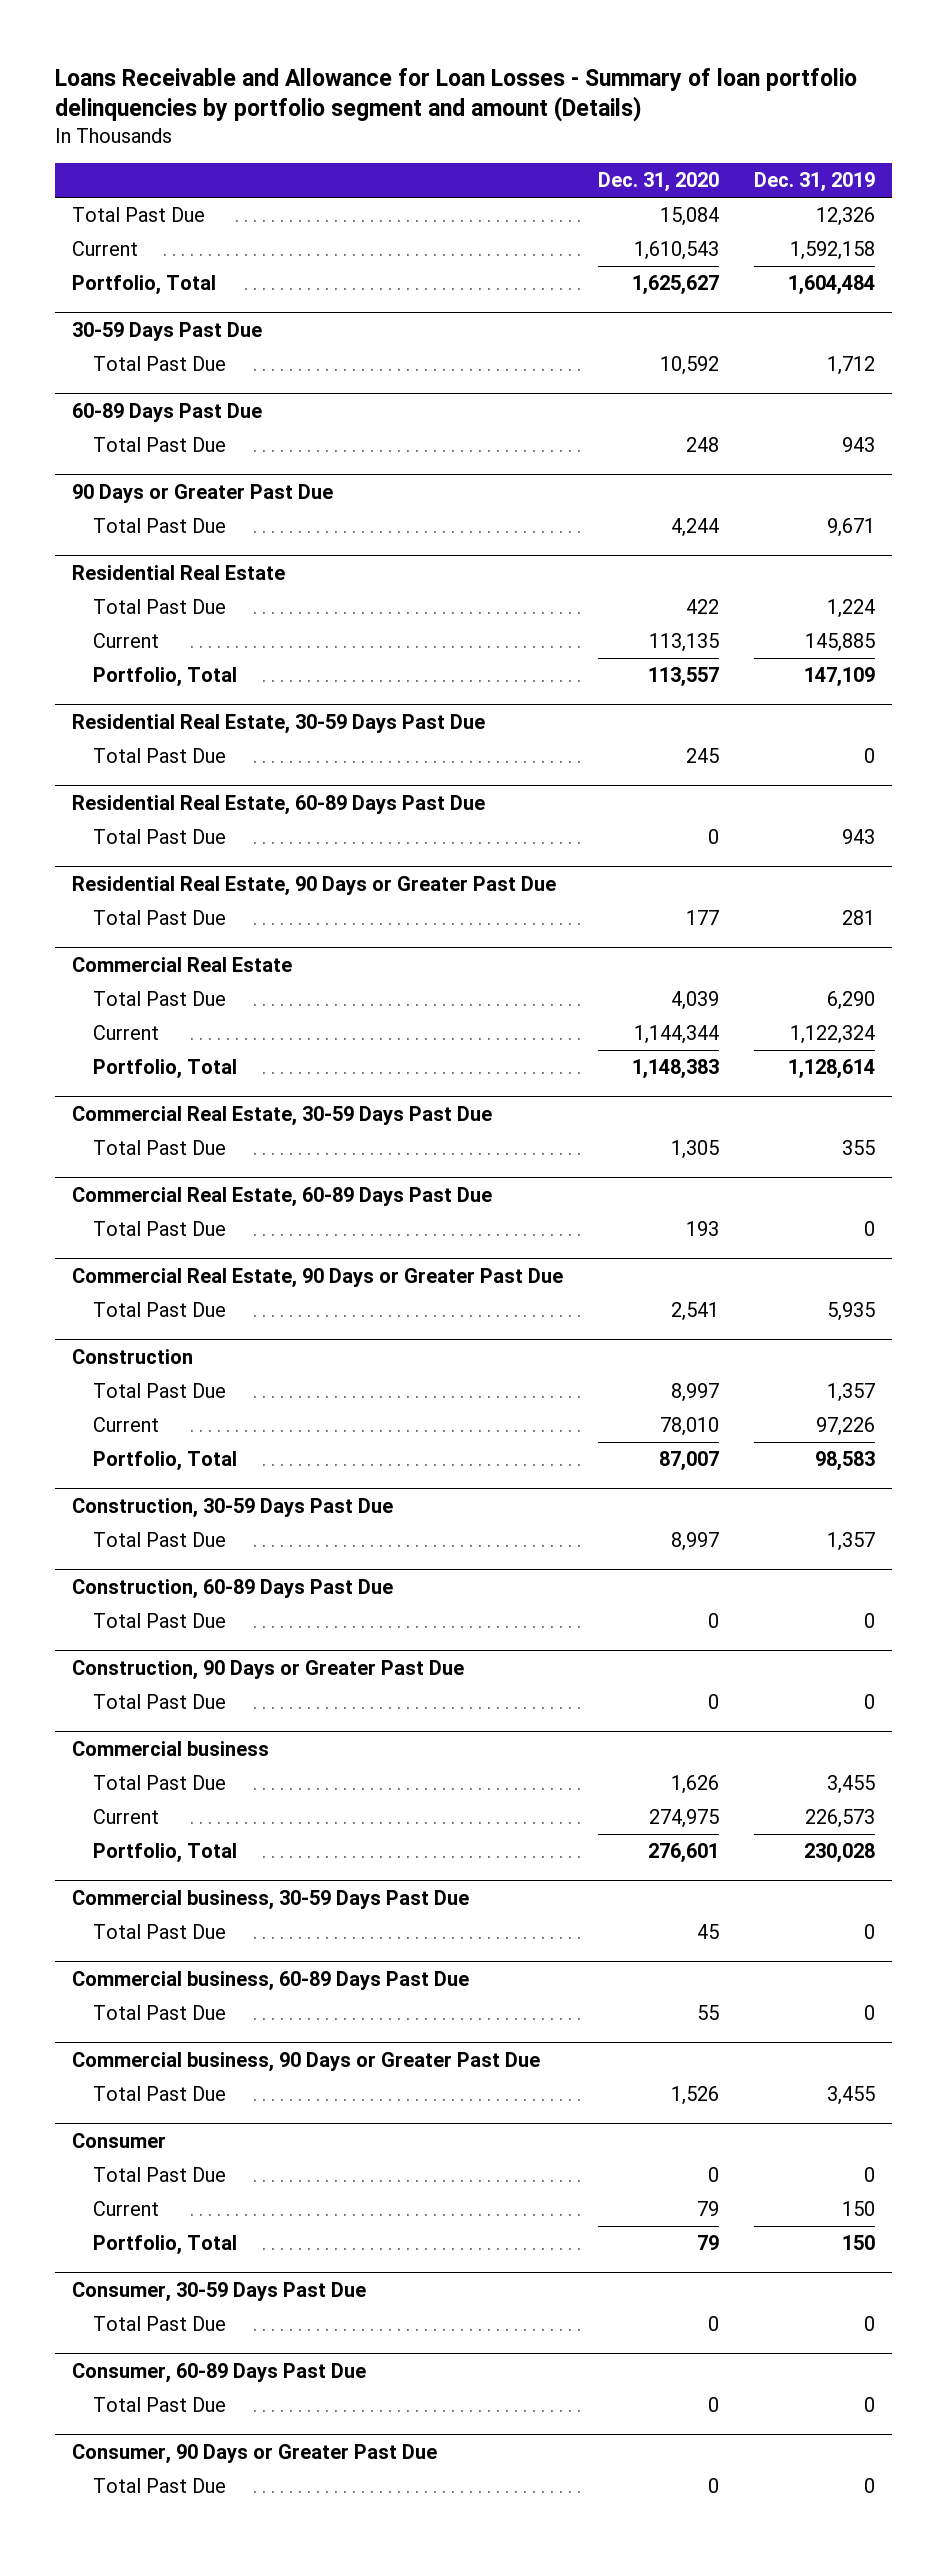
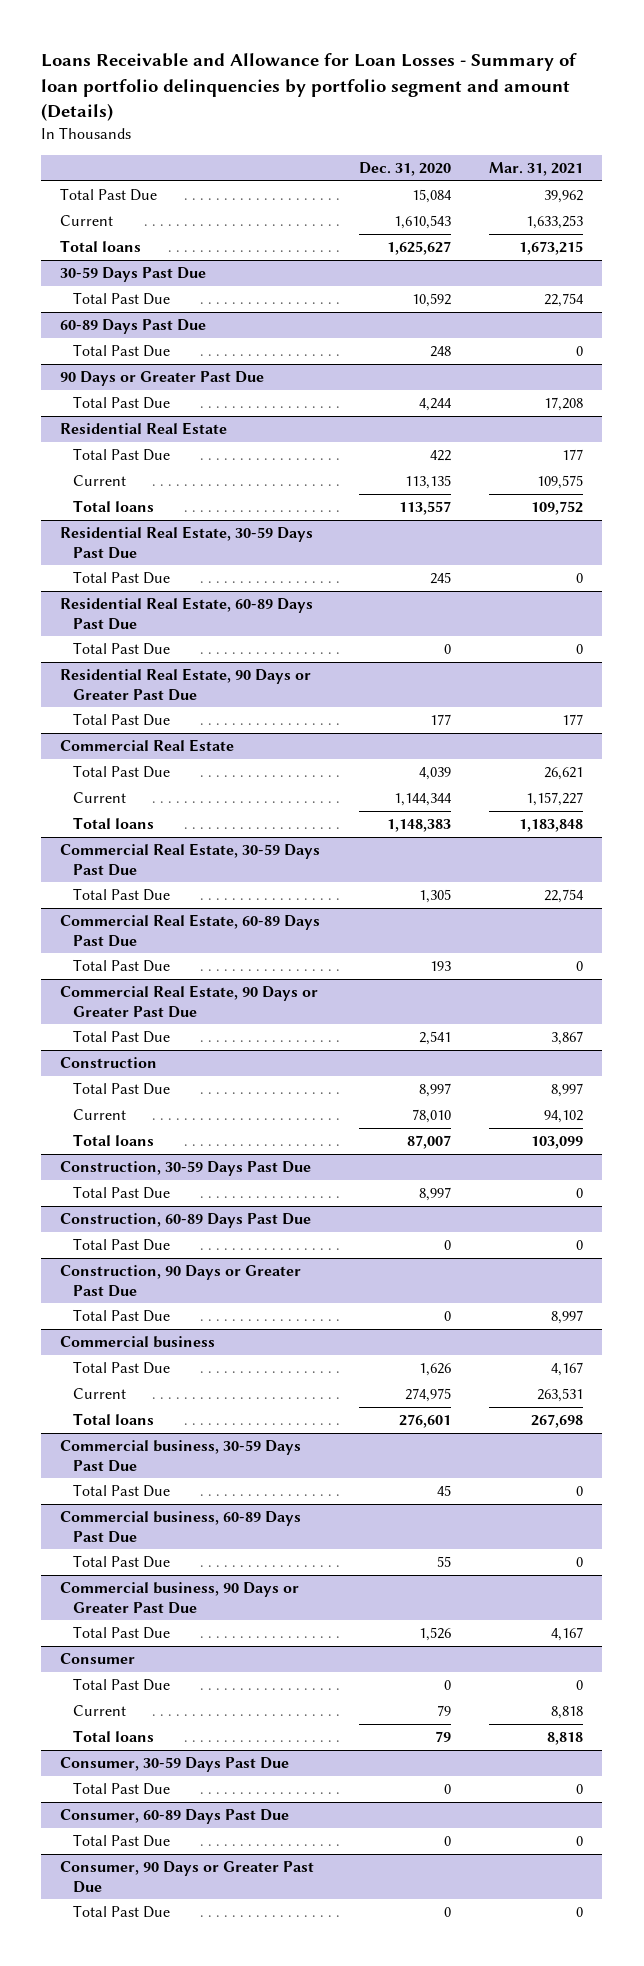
[754,172,876,193] Dec. 31, 2019 -> none
none -> [489,162,584,177] Mar. 31, 2021
[72,275,217,296] Portfolio, Total -> [60,240,142,253] Total loans
[93,667,238,688] Portfolio, Total -> [73,500,155,513] Total loans
[93,1059,238,1080] Portfolio, Total -> [73,817,155,830] Total loans
[93,1451,238,1472] Portfolio, Total -> [73,1134,155,1147] Total loans
[93,1843,238,1864] Portfolio, Total -> [73,1413,155,1426] Total loans
[93,2235,238,2256] Portfolio, Total -> [73,1730,155,1743] Total loans

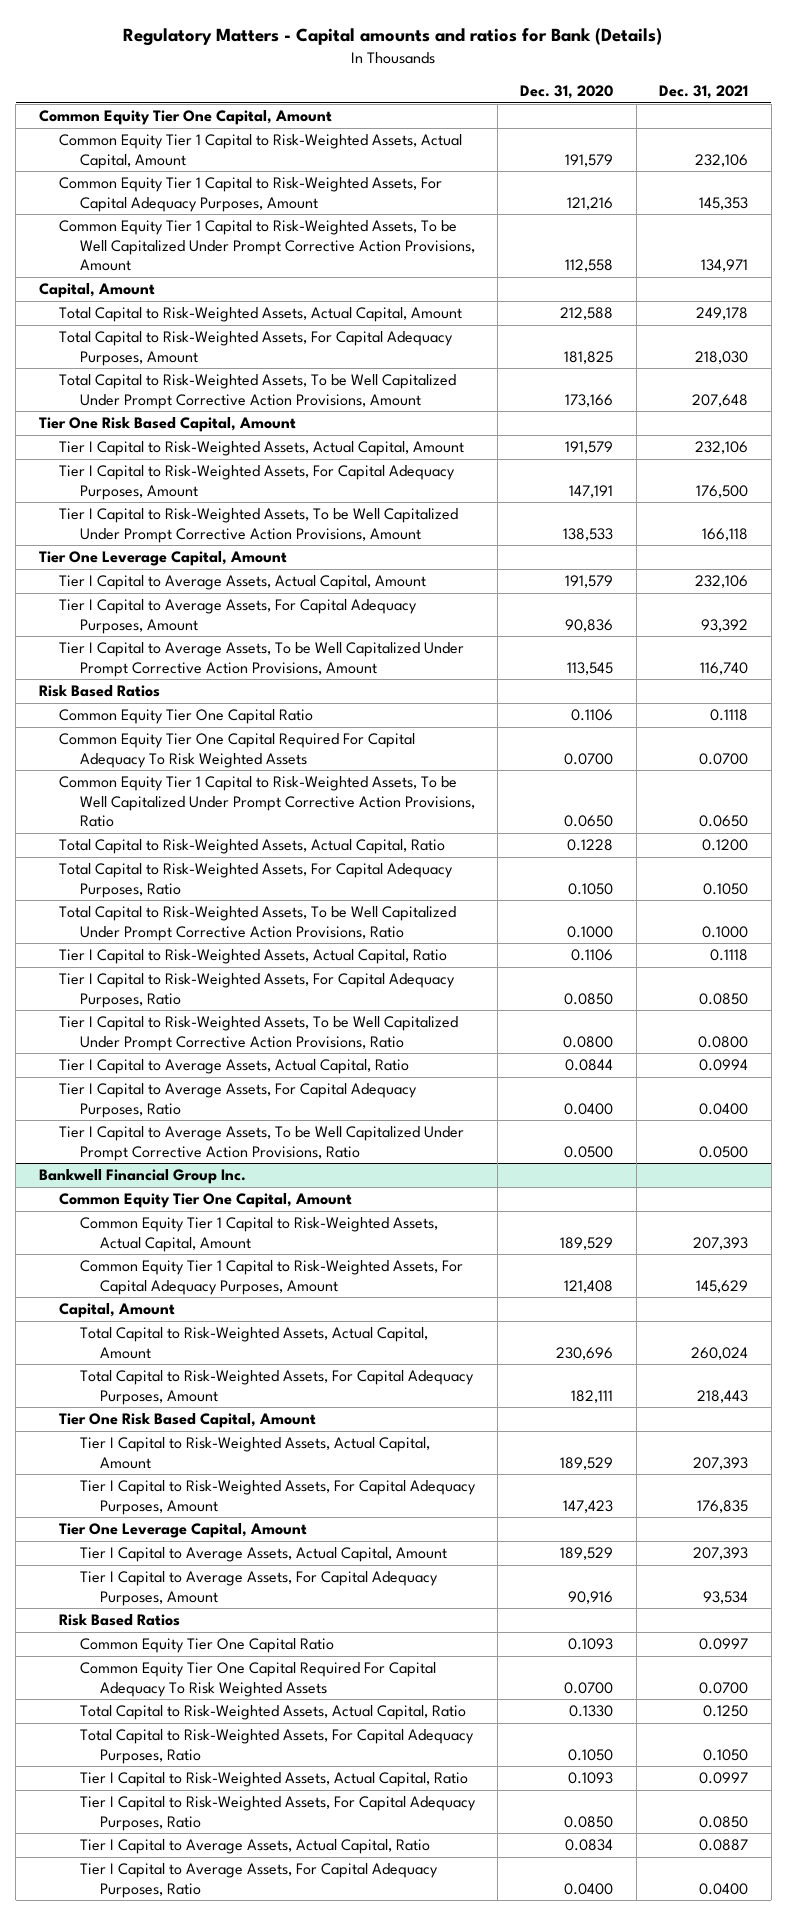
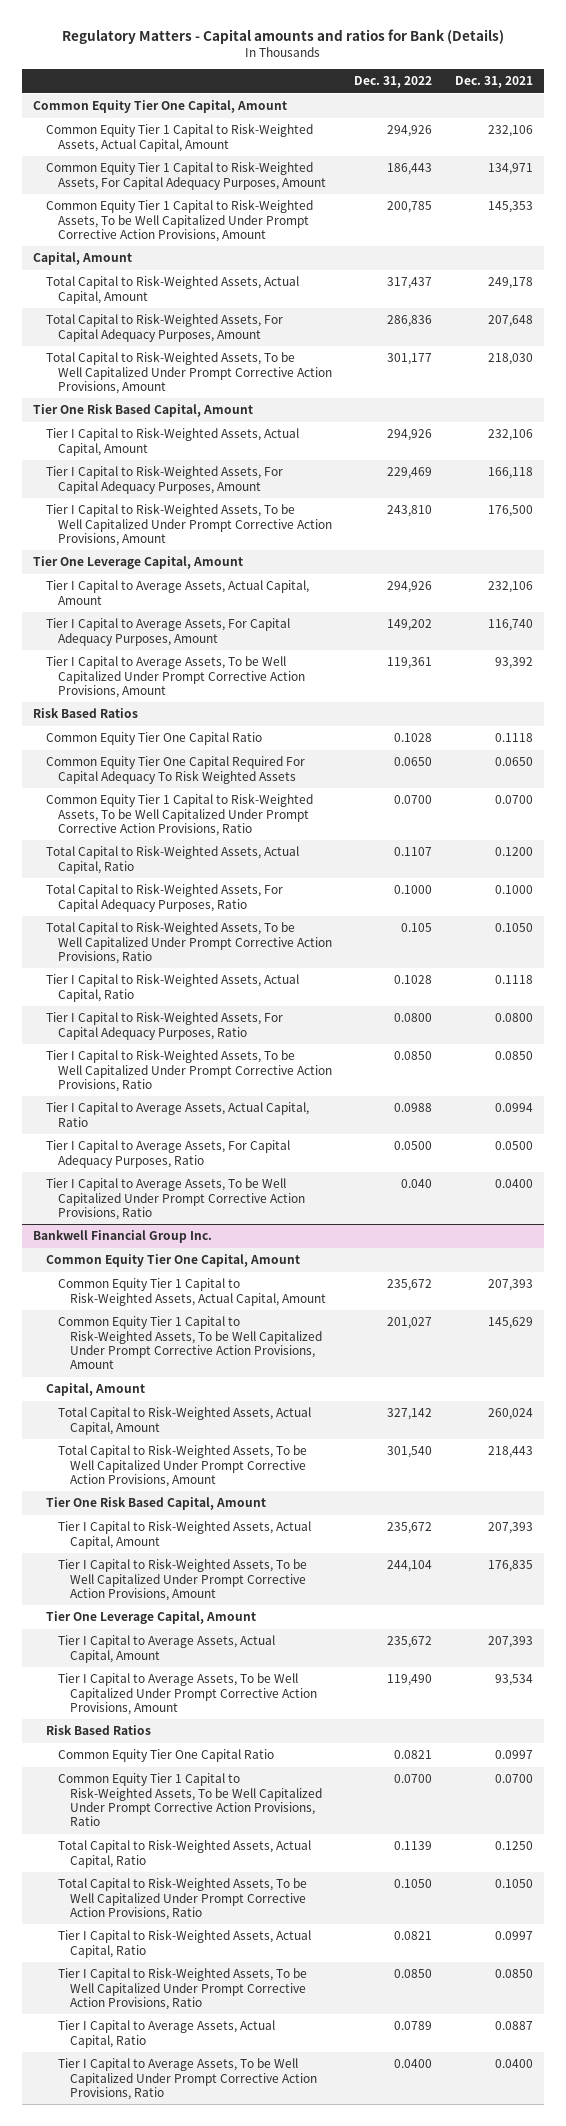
[520,85,614,100] Dec. 31, 2020 -> none
none -> [354,76,433,89] Dec. 31, 2022
[699,196,749,210] 145,353 -> [487,163,533,176] 134,971
[701,259,749,273] 134,971 -> [487,201,533,214] 145,353
[695,350,749,364] 218,030 -> [487,315,533,328] 207,648
[692,393,749,407] 207,648 -> [487,353,533,366] 218,030
[696,484,749,498] 176,500 -> [487,467,533,480] 166,118
[702,527,749,541] 166,118 -> [487,505,533,518] 176,500
[701,618,749,632] 93,392 -> [487,619,533,632] 116,740
[700,661,749,675] 116,740 -> [494,657,533,670] 93,392
[699,752,749,765] 0.0700 -> [494,757,533,767] 0.0650
[699,815,749,828] 0.0650 -> [494,795,533,805] 0.0700
[703,882,749,895] 0.1050 -> [494,885,533,895] 0.1000
[702,925,749,938] 0.1000 -> [494,923,533,933] 0.1050
[699,992,749,1005] 0.0850 -> [494,1013,533,1023] 0.0800
[698,1035,749,1048] 0.0800 -> [494,1051,533,1061] 0.0850
[699,1102,749,1115] 0.0400 -> [494,1141,533,1151] 0.0500
[699,1145,749,1158] 0.0500 -> [494,1179,533,1189] 0.0400
[79,1260,463,1295] Common Equity Tier 1 Capital to Risk-Weighted Assets, For Capital Adequacy Purposes, Amount -> [57,1316,322,1370] Common Equity Tier 1 Capital to Risk-Weighted Assets, To be Well Capitalized Under Prompt Corrective Action Provisions, Amount
[79,1370,474,1405] Total Capital to Risk-Weighted Assets, For Capital Adequacy Purposes, Amount -> [57,1444,307,1487] Total Capital to Risk-Weighted Assets, To be Well Capitalized Under Prompt Corrective Action Provisions, Amount
[79,1480,476,1515] Tier I Capital to Risk-Weighted Assets, For Capital Adequacy Purposes, Amount -> [57,1558,307,1601] Tier I Capital to Risk-Weighted Assets, To be Well Capitalized Under Prompt Corrective Action Provisions, Amount
[79,1571,438,1606] Tier I Capital to Average Assets, For Capital Adequacy Purposes, Amount -> [57,1673,317,1715] Tier I Capital to Average Assets, To be Well Capitalized Under Prompt Corrective Action Provisions, Amount
[79,1662,436,1697] Common Equity Tier One Capital Required For Capital Adequacy To Risk Weighted Assets -> none
none -> [57,1773,322,1827] Common Equity Tier 1 Capital to Risk-Weighted Assets, To be Well Capitalized Under Prompt Corrective Action Provisions, Ratio
[79,1729,474,1764] Total Capital to Risk-Weighted Assets, For Capital Adequacy Purposes, Ratio -> none
none -> [57,1877,307,1920] Total Capital to Risk-Weighted Assets, To be Well Capitalized Under Prompt Corrective Action Provisions, Ratio
[79,1796,476,1831] Tier I Capital to Risk-Weighted Assets, For Capital Adequacy Purposes, Ratio -> none
none -> [57,1967,307,2010] Tier I Capital to Risk-Weighted Assets, To be Well Capitalized Under Prompt Corrective Action Provisions, Ratio
[79,1863,438,1898] Tier I Capital to Average Assets, For Capital Adequacy Purposes, Ratio -> none
none -> [57,2058,317,2100] Tier I Capital to Average Assets, To be Well Capitalized Under Prompt Corrective Action Provisions, Ratio

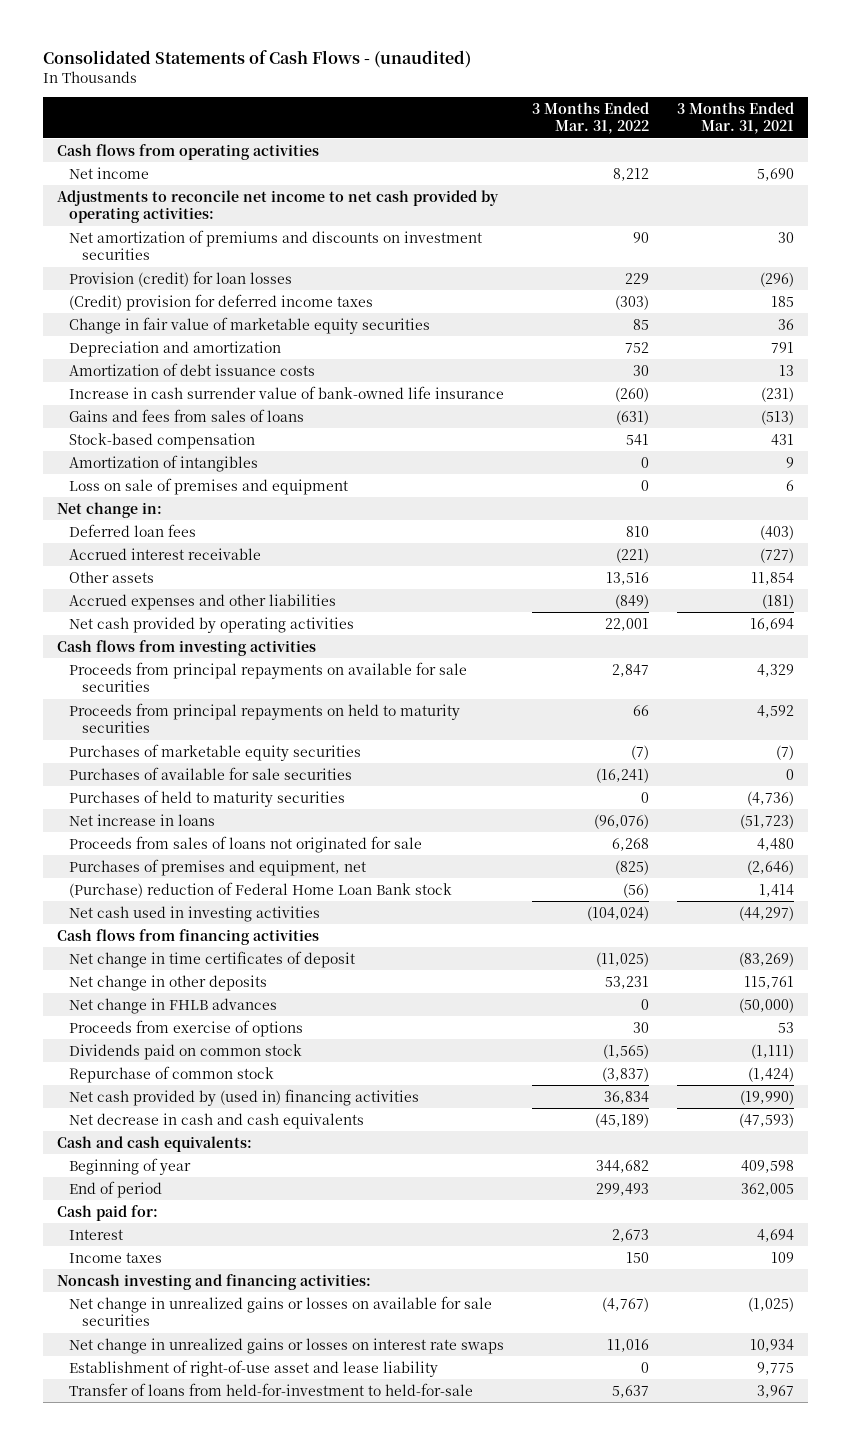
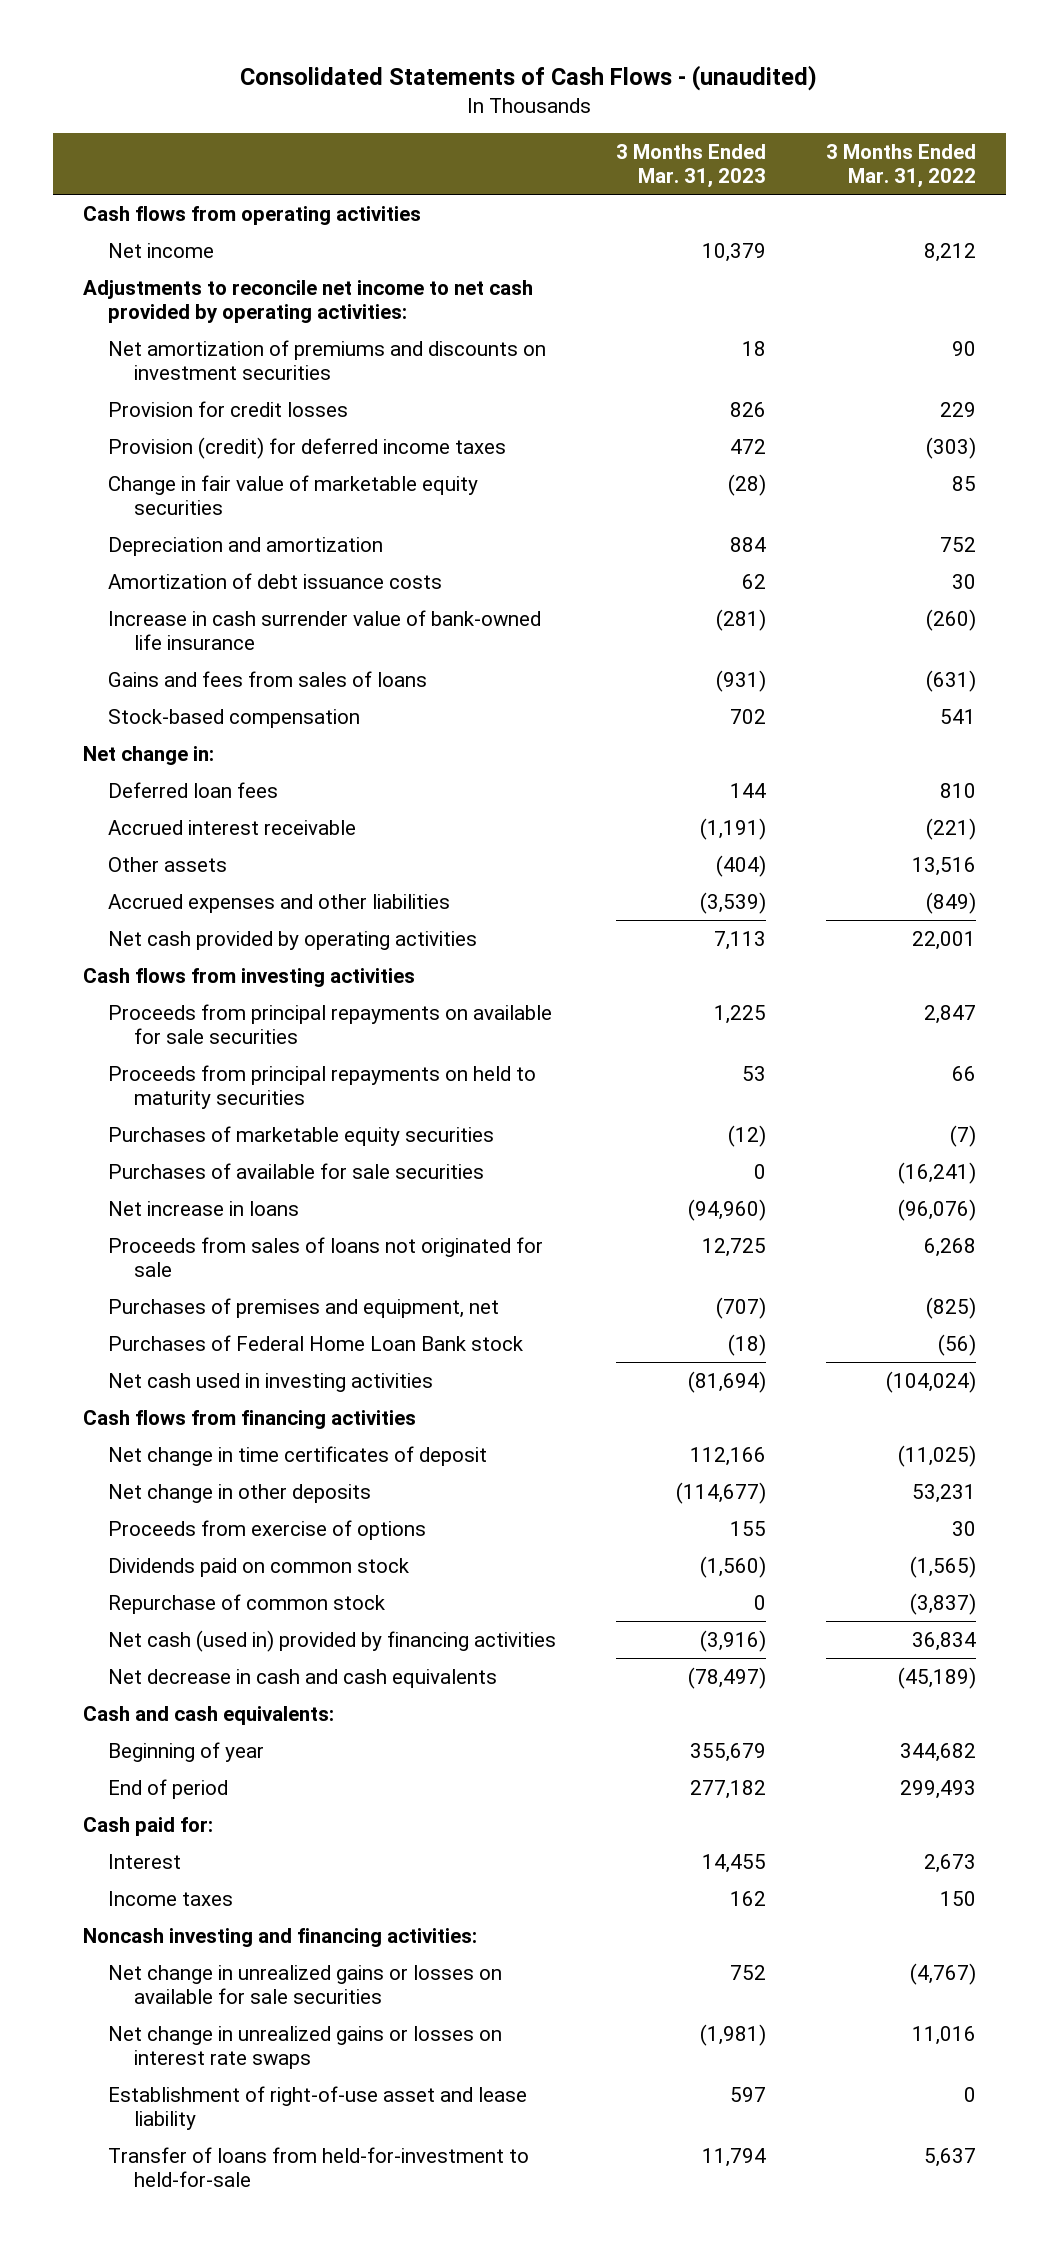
[677,102,795,135] 3 Months Ended Mar. 31, 2021 -> none
none -> [616,144,767,189] 3 Months Ended Mar. 31, 2023
[69,270,293,287] Provision (credit) for loan losses -> [108,400,349,417] Provision for credit losses
[69,293,374,311] (Credit) provision for deferred income taxes -> [108,436,507,459] Provision (credit) for deferred income taxes
[69,454,259,472] Amortization of intangibles -> none
[69,477,349,495] Loss on sale of premises and equipment -> none
[69,789,346,807] Purchases of held to maturity securities -> none
[69,881,453,898] (Purchase) reduction of Federal Home Loan Bank stock -> [108,1334,524,1351] Purchases of Federal Home Loan Bank stock
[69,997,278,1014] Net change in FHLB advances -> none
[69,1088,420,1106] Net cash provided by (used in) financing activities -> [108,1629,557,1652] Net cash (used in) provided by financing activities

